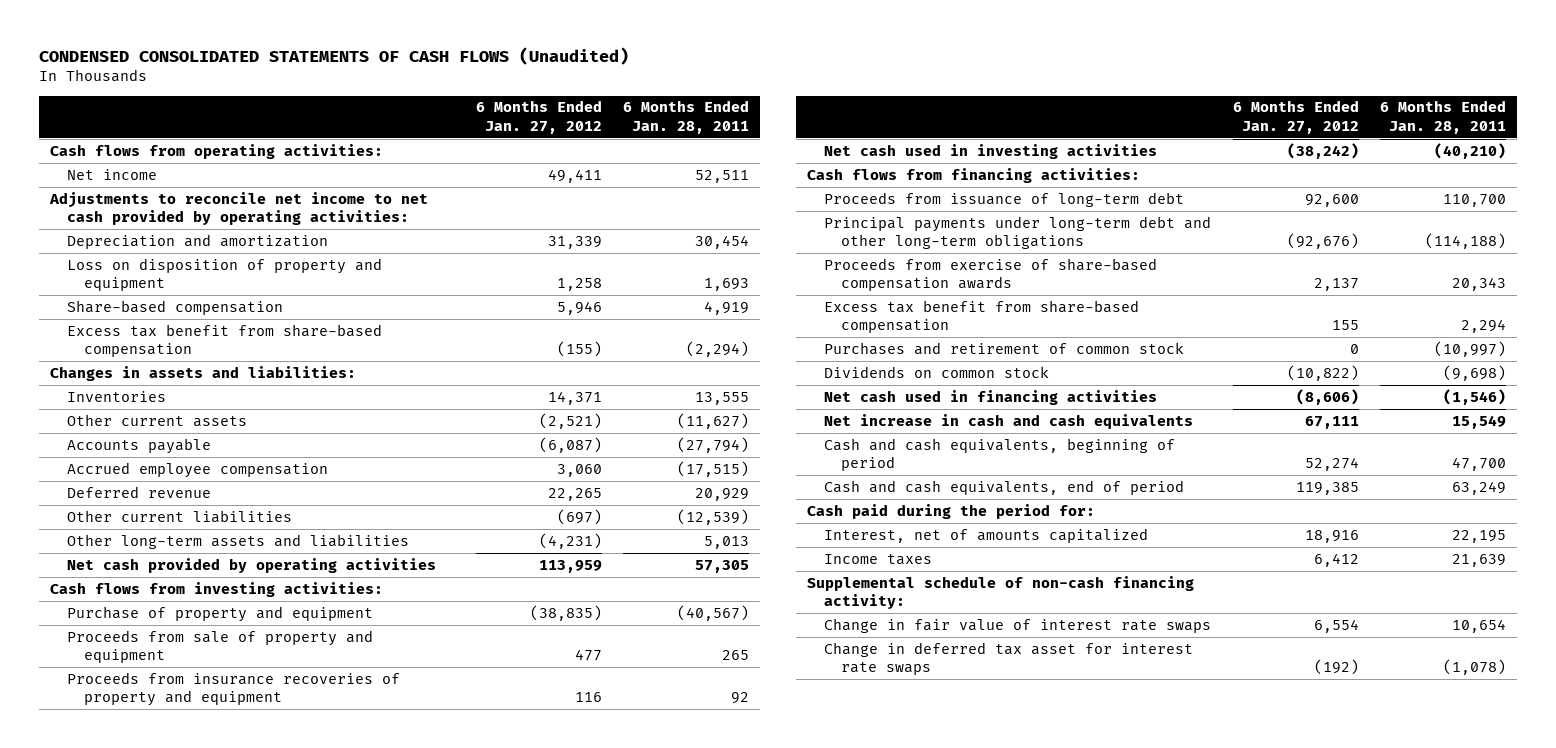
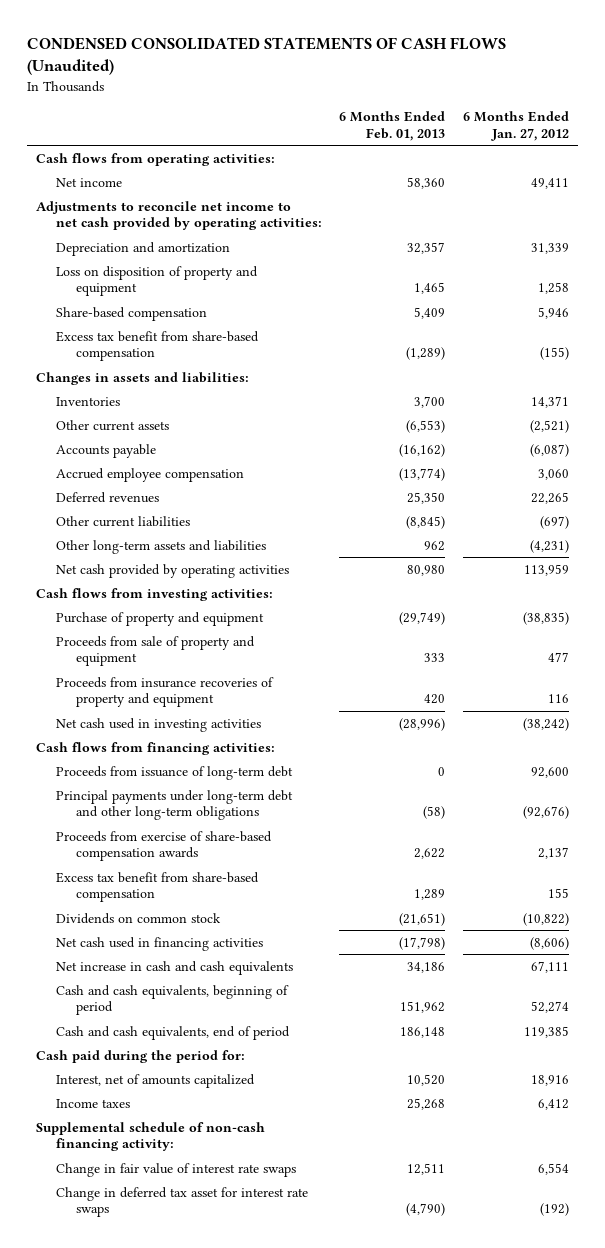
[623,100,750,134] 6 Months Ended Jan. 28, 2011 -> none
none -> [339,111,446,141] 6 Months Ended Feb. 01, 2013
[67,485,212,498] Deferred revenue -> [55,491,159,503] Deferred revenues
[824,341,1185,355] Purchases and retirement of common stock -> none

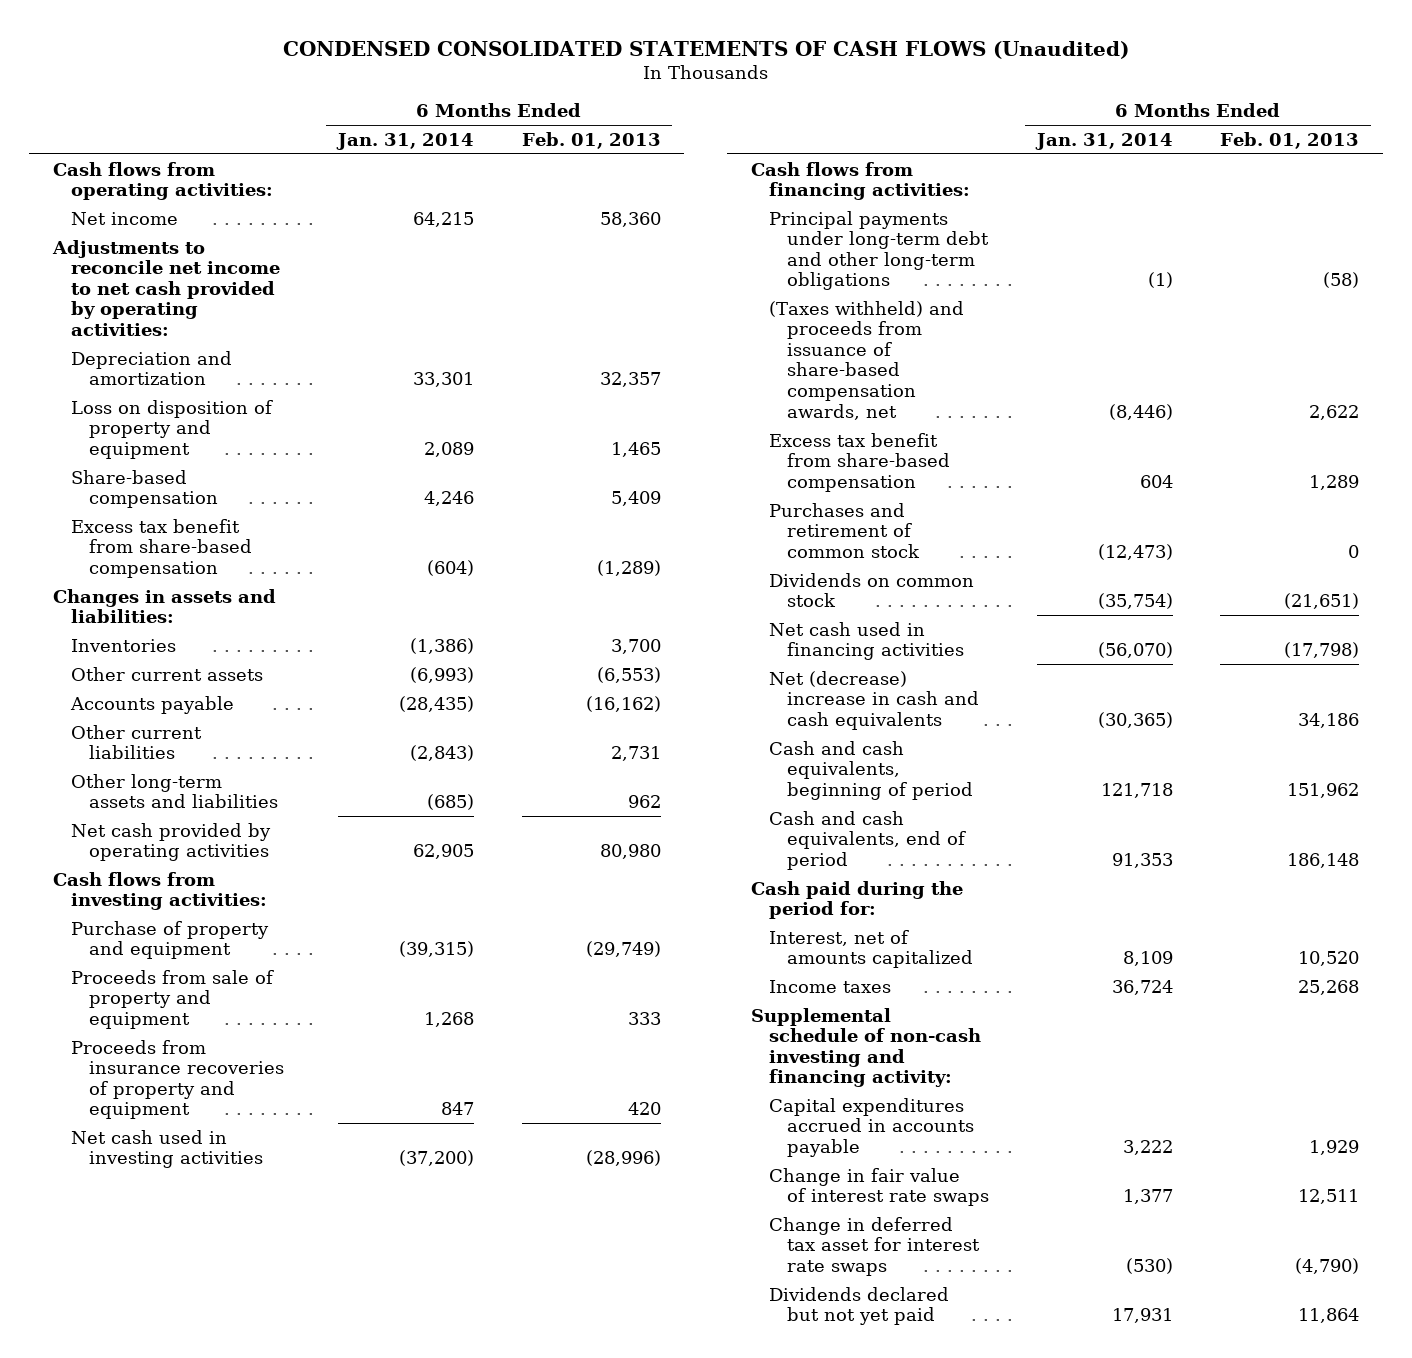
[462,111,569,141] 6 Months Ended Jan. 27, 2012 -> none
none -> [336,132,475,150] Jan. 31, 2014
[55,467,244,482] Accrued employee compensation -> none
[55,491,159,503] Deferred revenues -> none
[406,515,446,529] (8,845) -> [610,746,661,762] 2,731
[55,765,293,780] Proceeds from issuance of long-term debt -> none
[55,830,272,862] Proceeds from exercise of share-based compensation awards -> [769,300,965,420] (Taxes withheld) and proceeds from issuance of share-based compensation awards, net
none -> [769,502,921,558] Purchases and retirement of common stock
[55,960,293,975] Net increase in cash and cash equivalents -> [769,670,980,730] Net (decrease) increase in cash and cash equivalents
[35,1121,265,1152] Supplemental schedule of non-cash financing activity: -> [751,1007,982,1088] Supplemental schedule of non-cash investing and financing activity:
none -> [769,1097,975,1157] Capital expenditures accrued in accounts payable
none -> [769,1286,950,1326] Dividends declared but not yet paid

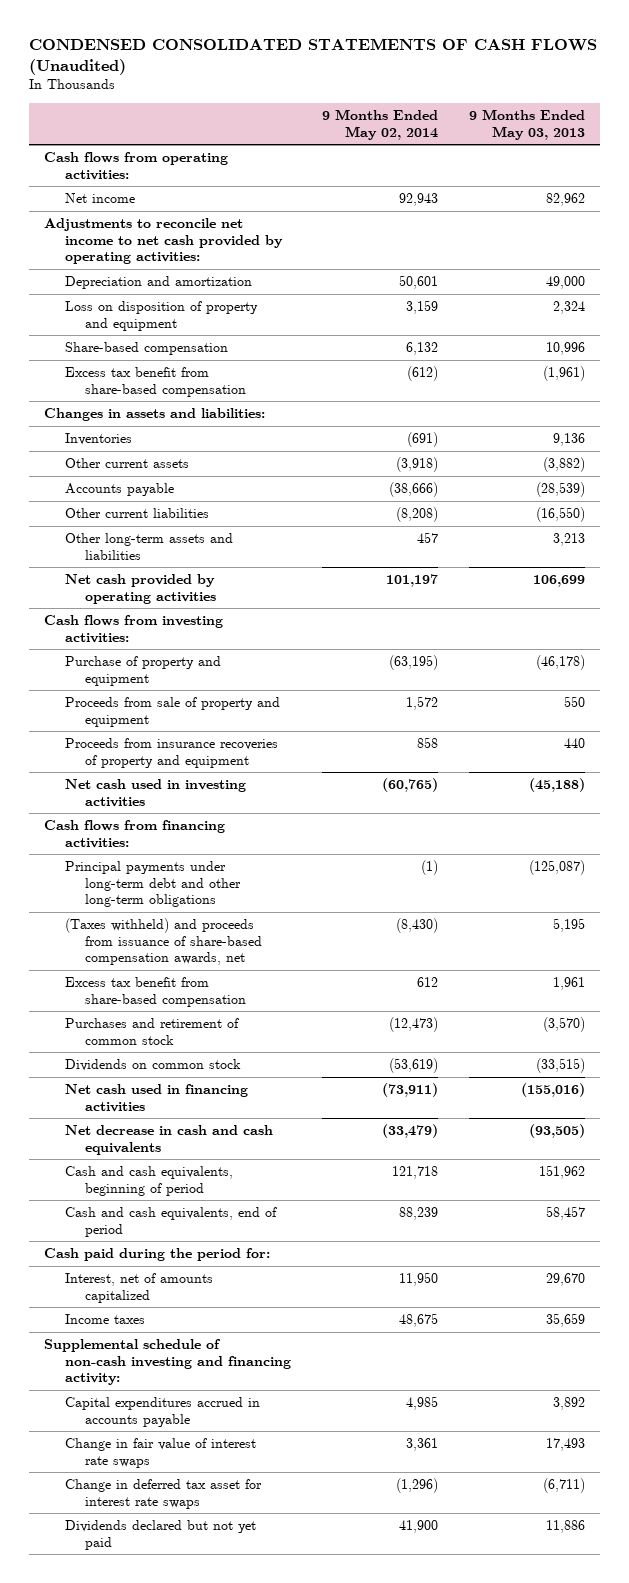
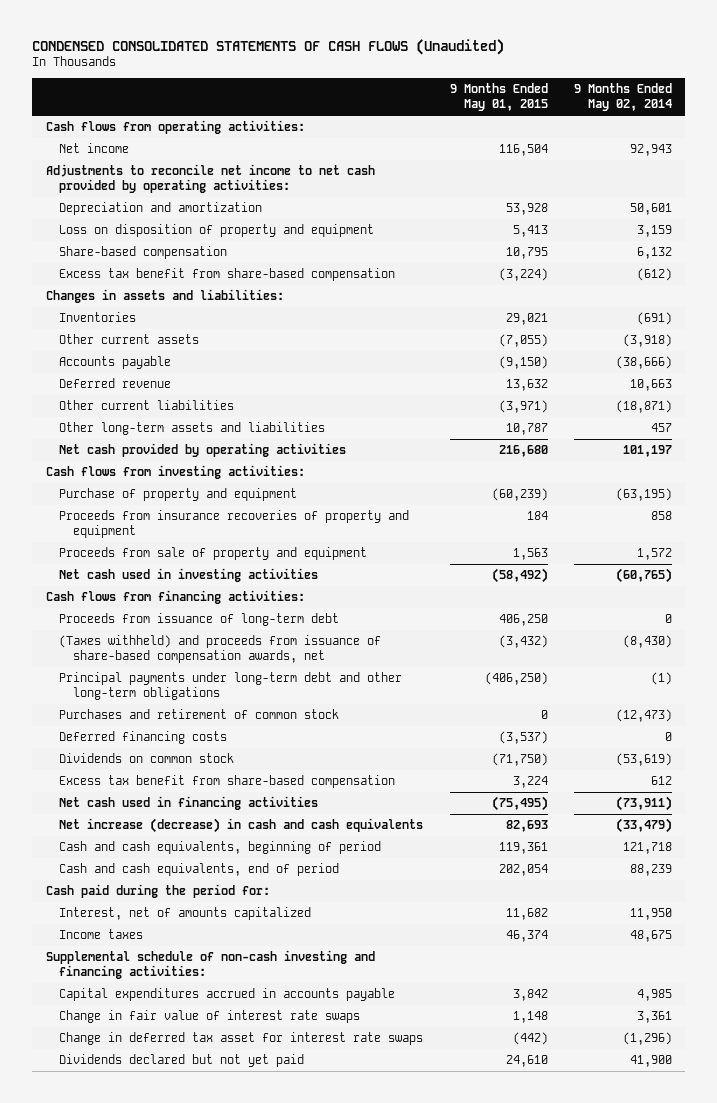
[468,109,585,140] 9 Months Ended May 03, 2013 -> none
none -> [449,83,548,112] 9 Months Ended May 01, 2015
none -> [59,378,172,389] Deferred revenue
[395,507,438,523] (8,208) -> [615,400,672,414] (18,871)
[64,697,280,727] Proceeds from sale of property and equipment -> [59,547,368,561] Proceeds from sale of property and equipment
none -> [59,613,340,627] Proceeds from issuance of long-term debt
[64,861,242,908] Principal payments under long-term debt and other long-term obligations -> [59,672,403,701] Principal payments under long-term debt and other long-term obligations
none -> [59,731,228,745] Deferred financing costs
[64,977,247,1007] Excess tax benefit from share-based compensation -> [59,775,396,789] Excess tax benefit from share-based compensation
[64,1125,273,1155] Net decrease in cash and cash equivalents -> [59,818,424,834] Net increase (decrease) in cash and cash equivalents
[44,1339,291,1386] Supplemental schedule of non-cash investing and financing activity: -> [45,950,375,980] Supplemental schedule of non-cash investing and financing activities:

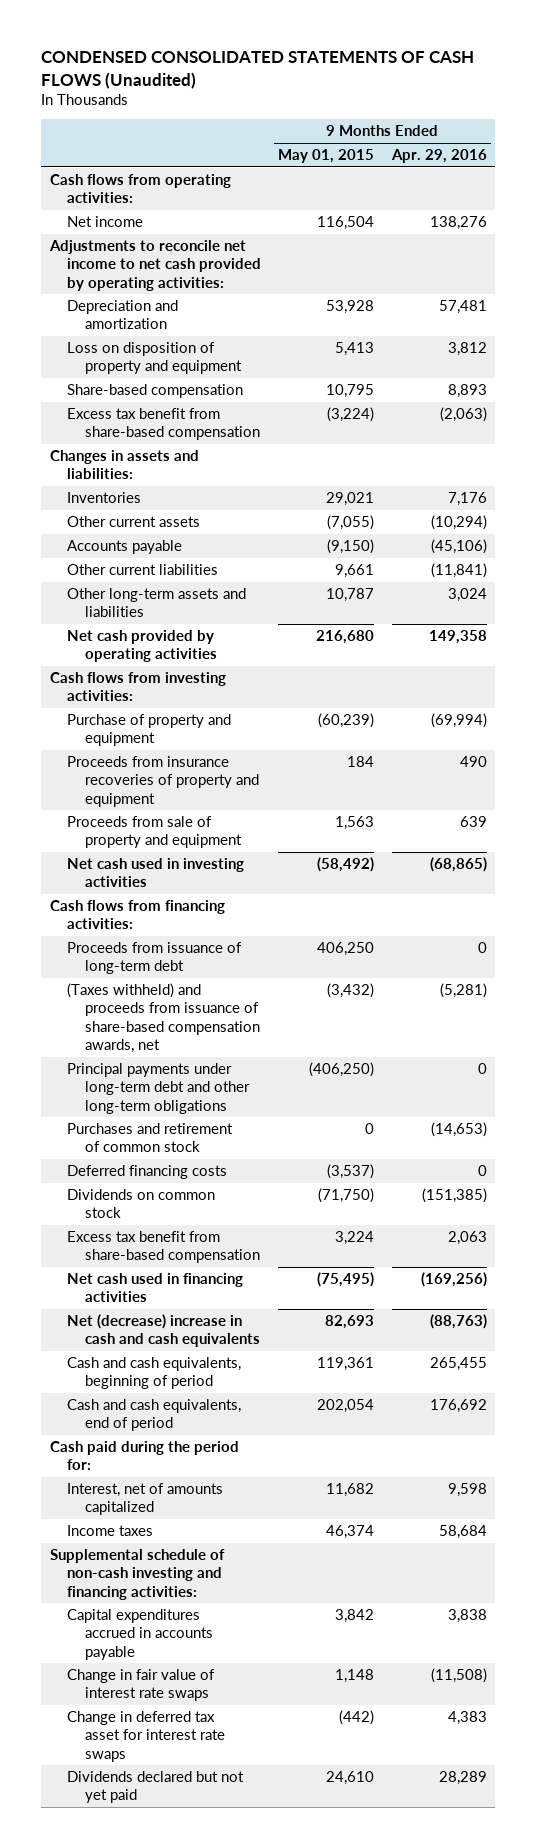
[573,83,672,112] 9 Months Ended May 02, 2014 -> none
none -> [390,149,487,164] Apr. 29, 2016
[59,378,172,389] Deferred revenue -> none
[498,400,548,414] (3,971) -> [335,564,375,579] 9,661
[59,818,424,834] Net increase (decrease) in cash and cash equivalents -> [67,1314,260,1348] Net (decrease) increase in cash and cash equivalents

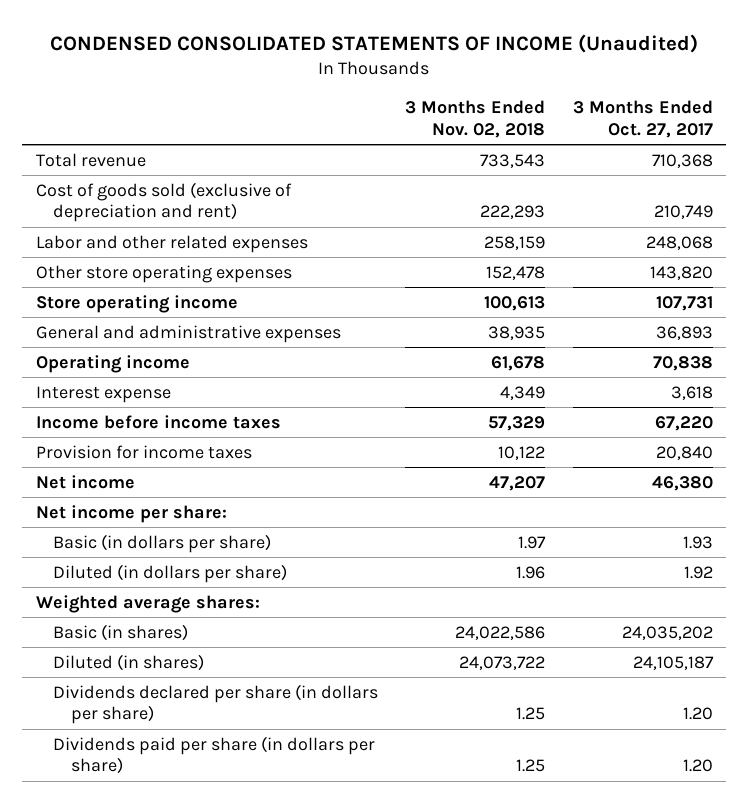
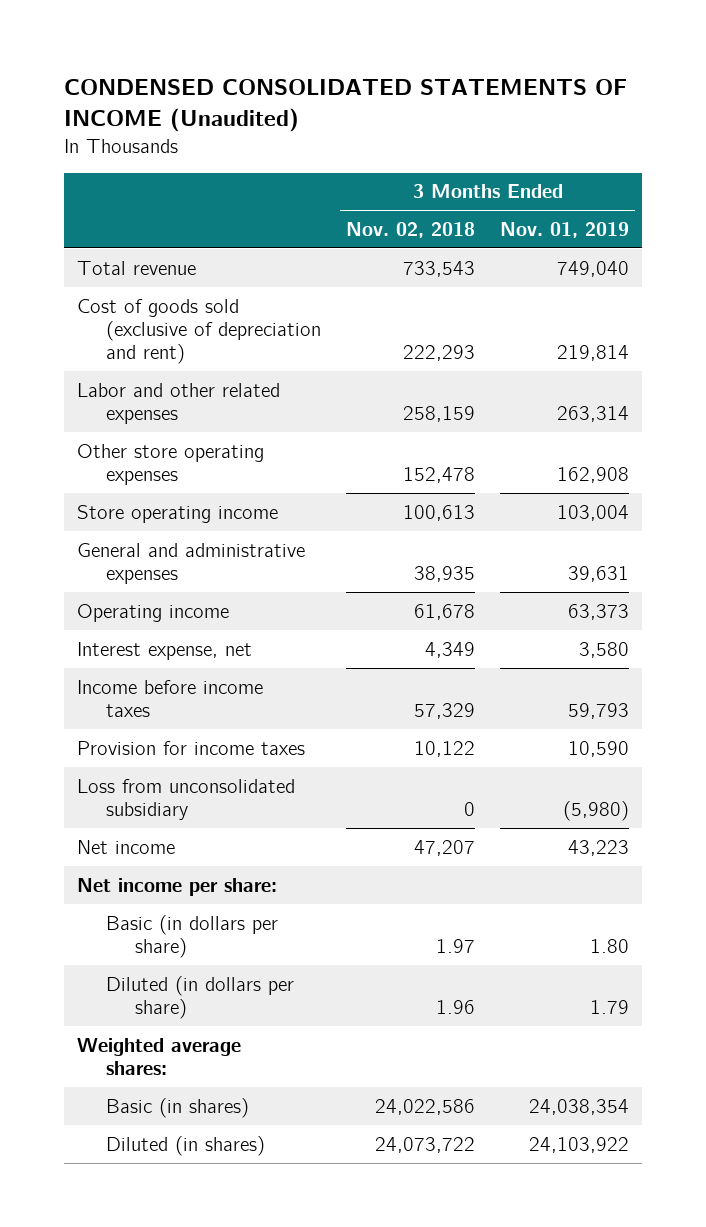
[572,100,713,138] 3 Months Ended Oct. 27, 2017 -> none
none -> [500,221,630,238] Nov. 01, 2019
[35,385,171,403] Interest expense -> [76,641,252,660] Interest expense, net
none -> [76,778,295,820] Loss from unconsolidated subsidiary
[53,683,379,725] Dividends declared per share (in dollars per share) -> none
[53,735,376,775] Dividends paid per share (in dollars per share) -> none

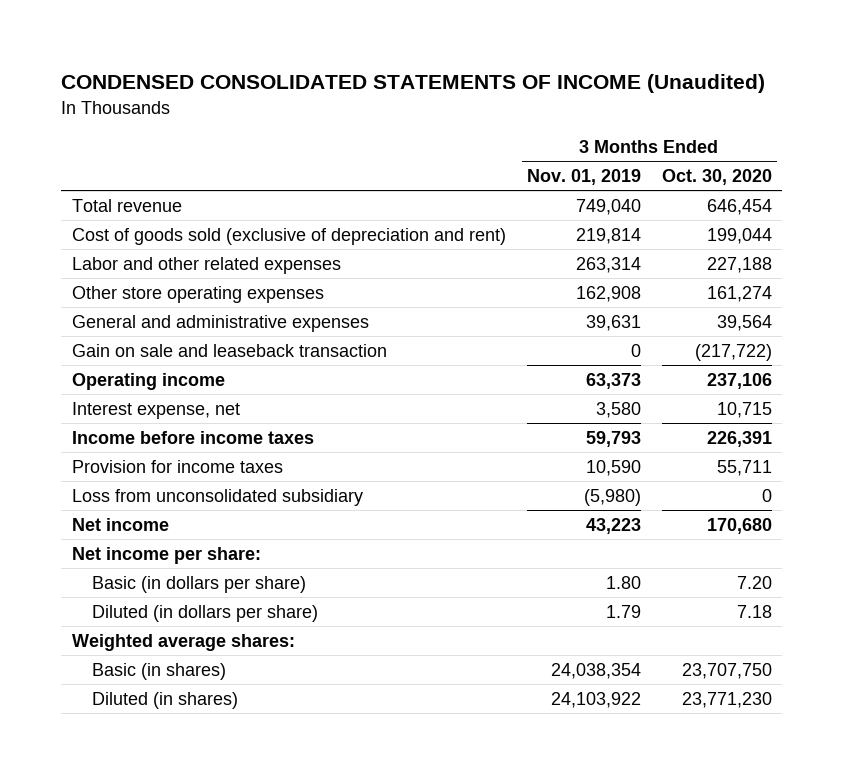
[346,221,476,238] Nov. 02, 2018 -> none
none -> [661,168,772,185] Oct. 30, 2020
[76,504,278,523] Store operating income -> none
none -> [71,343,387,357] Gain on sale and leaseback transaction

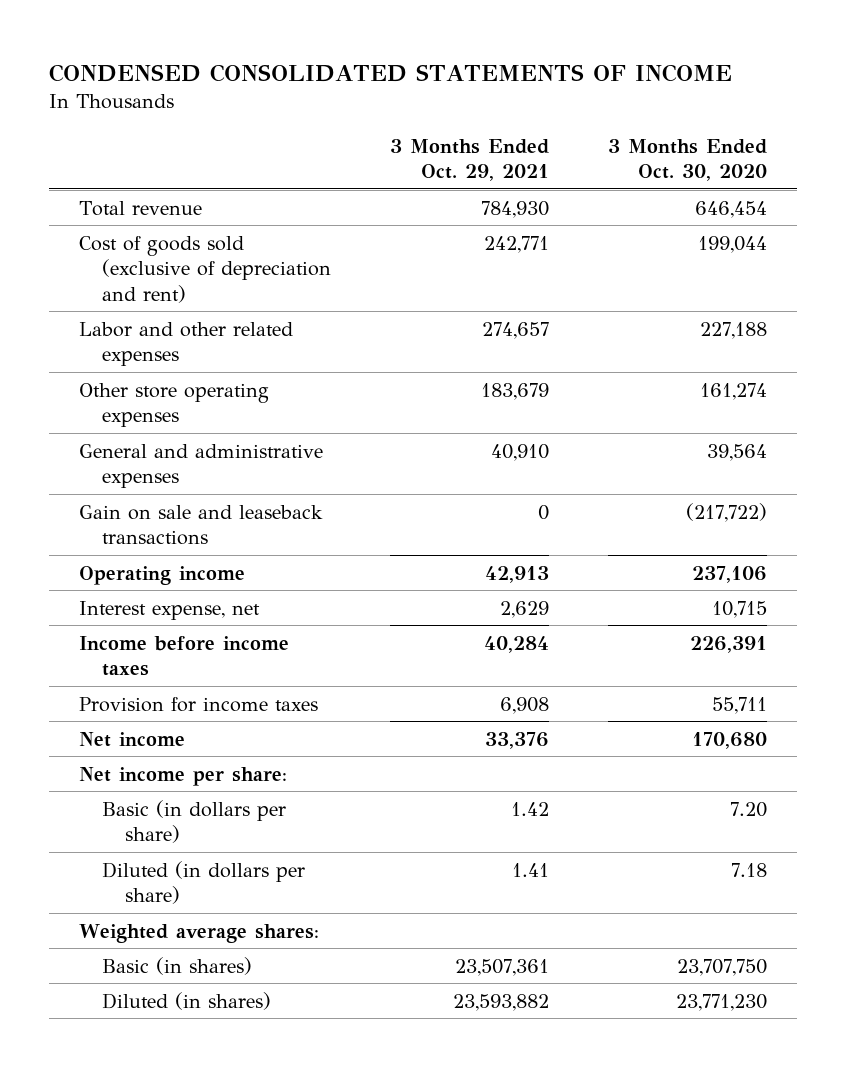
[61,74,766,94] CONDENSED CONSOLIDATED STATEMENTS OF INCOME (Unaudited) -> [49,63,733,82] CONDENSED CONSOLIDATED STATEMENTS OF INCOME
[526,168,641,185] Nov. 01, 2019 -> none
none -> [390,138,550,182] 3 Months Ended Oct. 29, 2021
[71,343,387,357] Gain on sale and leaseback transaction -> [78,504,323,546] Gain on sale and leaseback transactions
[71,488,363,506] Loss from unconsolidated subsidiary -> none

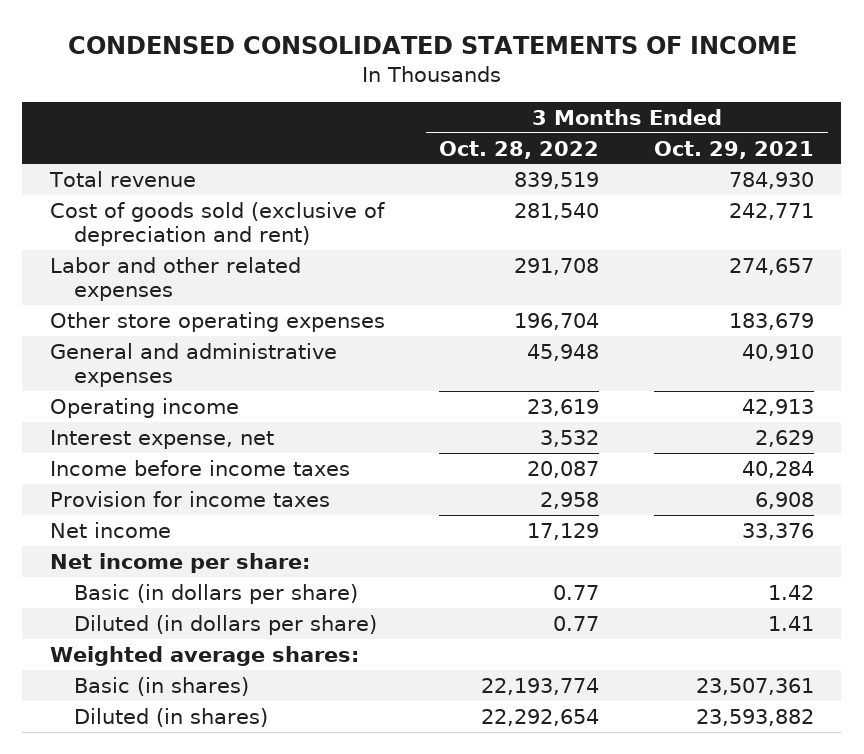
[608,138,768,182] 3 Months Ended Oct. 30, 2020 -> none
none -> [439,140,600,159] Oct. 28, 2022
[78,504,323,546] Gain on sale and leaseback transactions -> none

